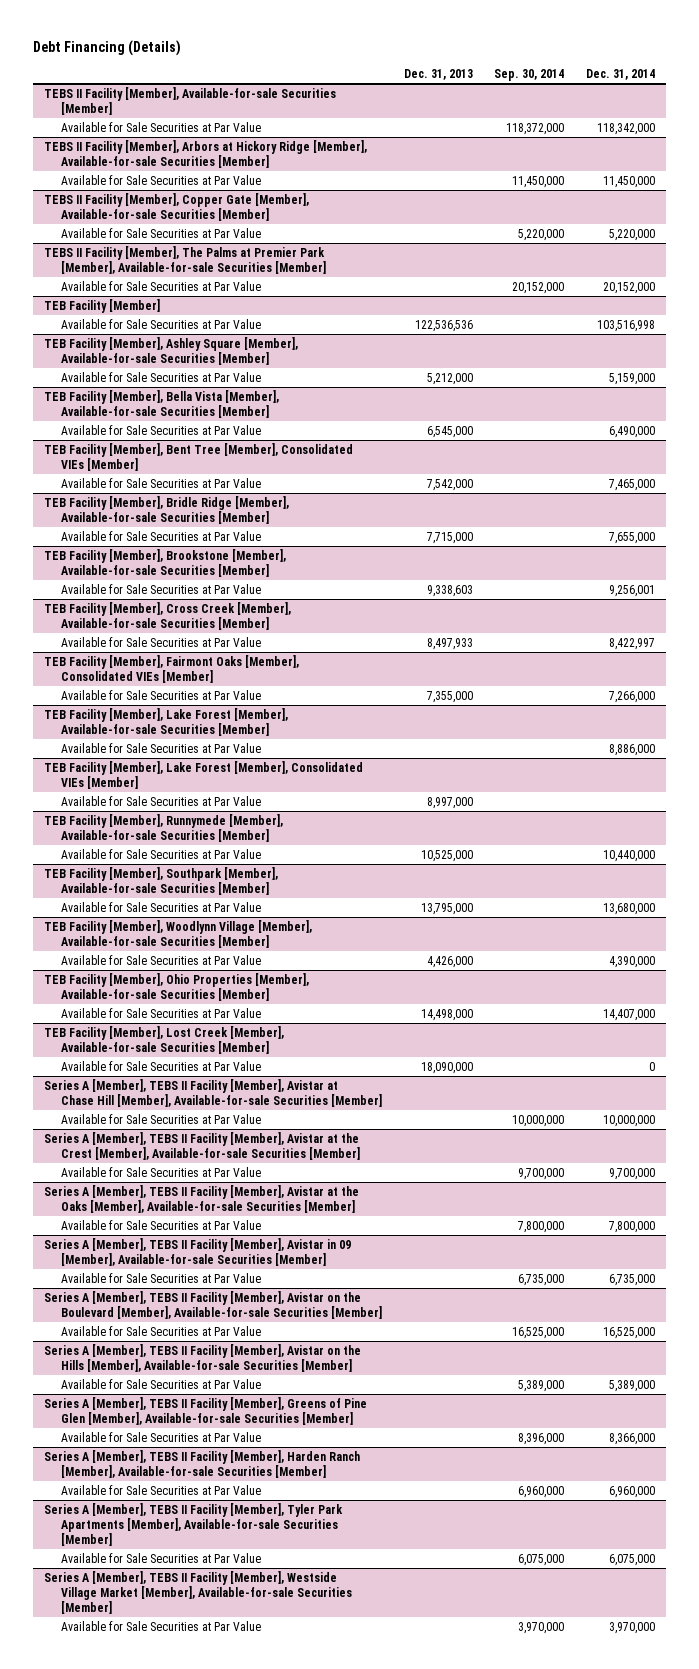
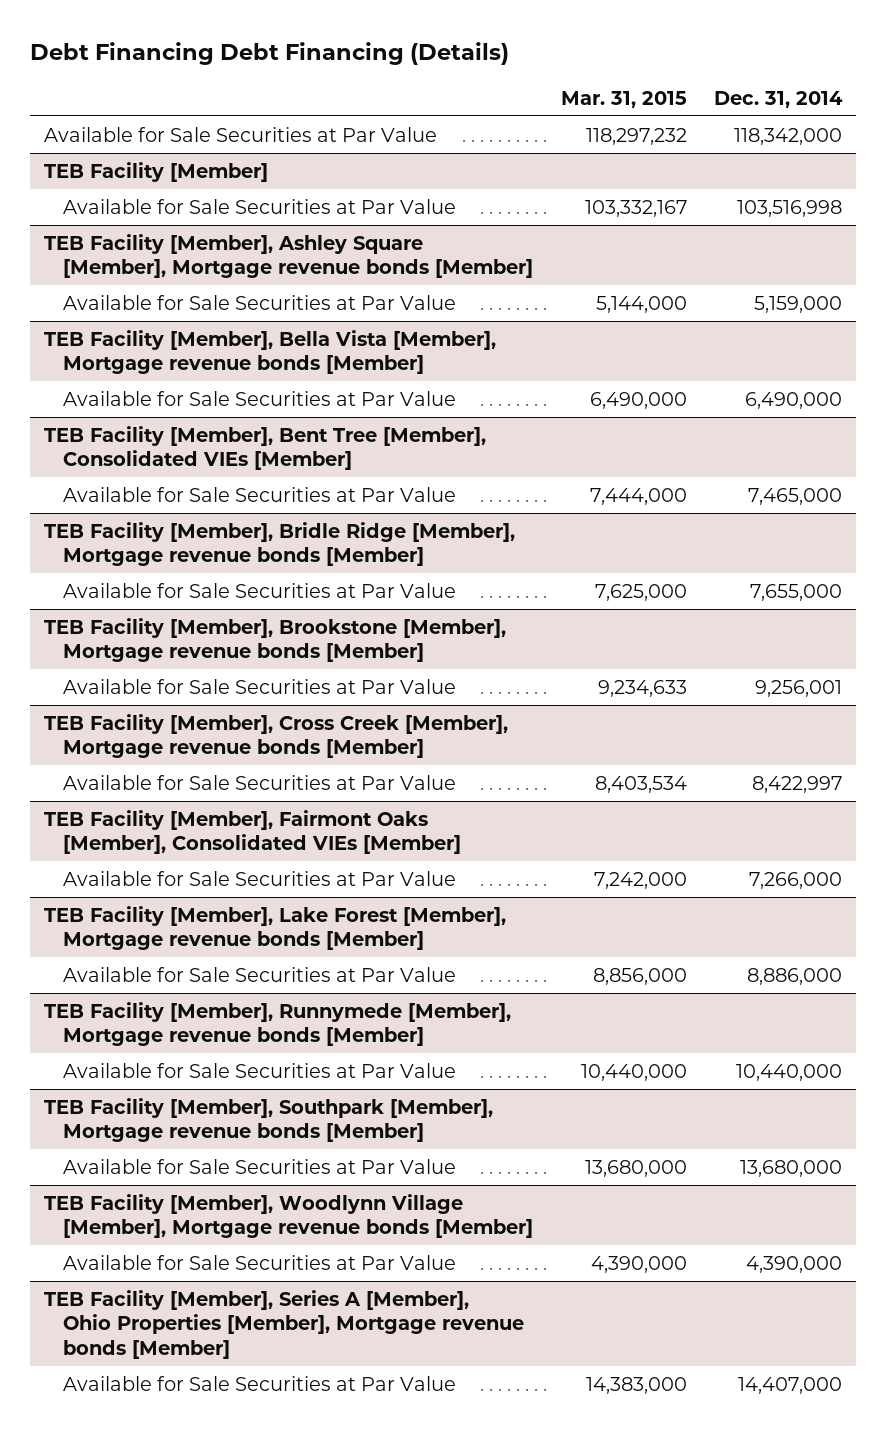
[33,40,182,57] Debt Financing (Details) -> [29,42,509,66] Debt Financing Debt Financing (Details)
[403,69,473,81] Dec. 31, 2013 -> none
[494,69,565,82] Sep. 30, 2014 -> none
none -> [560,90,687,108] Mar. 31, 2015
[44,86,337,116] TEBS II Facility [Member], Available-for-sale Securities [Member] -> none
[44,139,368,169] TEBS II Facility [Member], Arbors at Hickory Ridge [Member], Available-for-sale Securities [Member] -> none
[61,174,262,185] Available for Sale Securities at Par Value -> none
[44,192,310,222] TEBS II Facility [Member], Copper Gate [Member], Available-for-sale Securities [Member] -> none
[61,227,262,238] Available for Sale Securities at Par Value -> none
[44,245,327,275] TEBS II Facility [Member], The Palms at Premier Park [Member], Available-for-sale Securities [Member] -> none
[61,280,262,291] Available for Sale Securities at Par Value -> none
[44,336,299,366] TEB Facility [Member], Ashley Square [Member], Available-for-sale Securities [Member] -> none
none -> [43,233,534,279] TEB Facility [Member], Ashley Square [Member], Mortgage revenue bonds [Member]
[44,389,280,419] TEB Facility [Member], Bella Vista [Member], Available-for-sale Securities [Member] -> none
none -> [43,329,496,375] TEB Facility [Member], Bella Vista [Member], Mortgage revenue bonds [Member]
[44,495,290,525] TEB Facility [Member], Bridle Ridge [Member], Available-for-sale Securities [Member] -> none
none -> [43,521,515,567] TEB Facility [Member], Bridle Ridge [Member], Mortgage revenue bonds [Member]
[44,548,287,578] TEB Facility [Member], Brookstone [Member], Available-for-sale Securities [Member] -> none
none -> [43,617,506,663] TEB Facility [Member], Brookstone [Member], Mortgage revenue bonds [Member]
[44,601,292,631] TEB Facility [Member], Cross Creek [Member], Available-for-sale Securities [Member] -> none
none -> [43,713,508,759] TEB Facility [Member], Cross Creek [Member], Mortgage revenue bonds [Member]
[44,707,289,737] TEB Facility [Member], Lake Forest [Member], Available-for-sale Securities [Member] -> none
none -> [43,905,506,951] TEB Facility [Member], Lake Forest [Member], Mortgage revenue bonds [Member]
[44,760,364,790] TEB Facility [Member], Lake Forest [Member], Consolidated VIEs [Member] -> none
[61,795,262,806] Available for Sale Securities at Par Value -> none
[44,813,284,843] TEB Facility [Member], Runnymede [Member], Available-for-sale Securities [Member] -> none
none -> [43,1001,511,1047] TEB Facility [Member], Runnymede [Member], Mortgage revenue bonds [Member]
[44,866,279,896] TEB Facility [Member], Southpark [Member], Available-for-sale Securities [Member] -> none
none -> [43,1097,493,1143] TEB Facility [Member], Southpark [Member], Mortgage revenue bonds [Member]
[44,919,313,949] TEB Facility [Member], Woodlynn Village [Member], Available-for-sale Securities [Member] -> none
none -> [43,1193,534,1239] TEB Facility [Member], Woodlynn Village [Member], Mortgage revenue bonds [Member]
[44,972,310,1002] TEB Facility [Member], Ohio Properties [Member], Available-for-sale Securities [Member] -> none
none -> [43,1289,525,1360] TEB Facility [Member], Series A [Member], Ohio Properties [Member], Mortgage revenue bonds [Member]
[44,1025,285,1055] TEB Facility [Member], Lost Creek [Member], Available-for-sale Securities [Member] -> none
[61,1060,262,1071] Available for Sale Securities at Par Value -> none
[44,1078,383,1108] Series A [Member], TEBS II Facility [Member], Avistar at Chase Hill [Member], Available-for-sale Securities [Member] -> none
[61,1113,262,1124] Available for Sale Securities at Par Value -> none
[44,1131,361,1161] Series A [Member], TEBS II Facility [Member], Avistar at the Crest [Member], Available-for-sale Securities [Member] -> none
[61,1166,262,1177] Available for Sale Securities at Par Value -> none
[44,1184,360,1214] Series A [Member], TEBS II Facility [Member], Avistar at the Oaks [Member], Available-for-sale Securities [Member] -> none
[61,1219,262,1230] Available for Sale Securities at Par Value -> none
[44,1237,352,1267] Series A [Member], TEBS II Facility [Member], Avistar in 09 [Member], Available-for-sale Securities [Member] -> none
[61,1272,262,1283] Available for Sale Securities at Par Value -> none
[44,1290,383,1320] Series A [Member], TEBS II Facility [Member], Avistar on the Boulevard [Member], Available-for-sale Securities [Member] -> none
[61,1325,262,1336] Available for Sale Securities at Par Value -> none
[44,1343,362,1373] Series A [Member], TEBS II Facility [Member], Avistar on the Hills [Member], Available-for-sale Securities [Member] -> none
[61,1378,262,1389] Available for Sale Securities at Par Value -> none
[44,1396,368,1426] Series A [Member], TEBS II Facility [Member], Greens of Pine Glen [Member], Available-for-sale Securities [Member] -> none
[61,1431,262,1442] Available for Sale Securities at Par Value -> none
[44,1449,361,1479] Series A [Member], TEBS II Facility [Member], Harden Ranch [Member], Available-for-sale Securities [Member] -> none
[61,1484,262,1495] Available for Sale Securities at Par Value -> none
[44,1502,344,1547] Series A [Member], TEBS II Facility [Member], Tyler Park Apartments [Member], Available-for-sale Securities [Member] -> none
[61,1552,262,1563] Available for Sale Securities at Par Value -> none
[44,1570,353,1615] Series A [Member], TEBS II Facility [Member], Westside Village Market [Member], Available-for-sale Securities [Member] -> none
[61,1620,262,1631] Available for Sale Securities at Par Value -> none

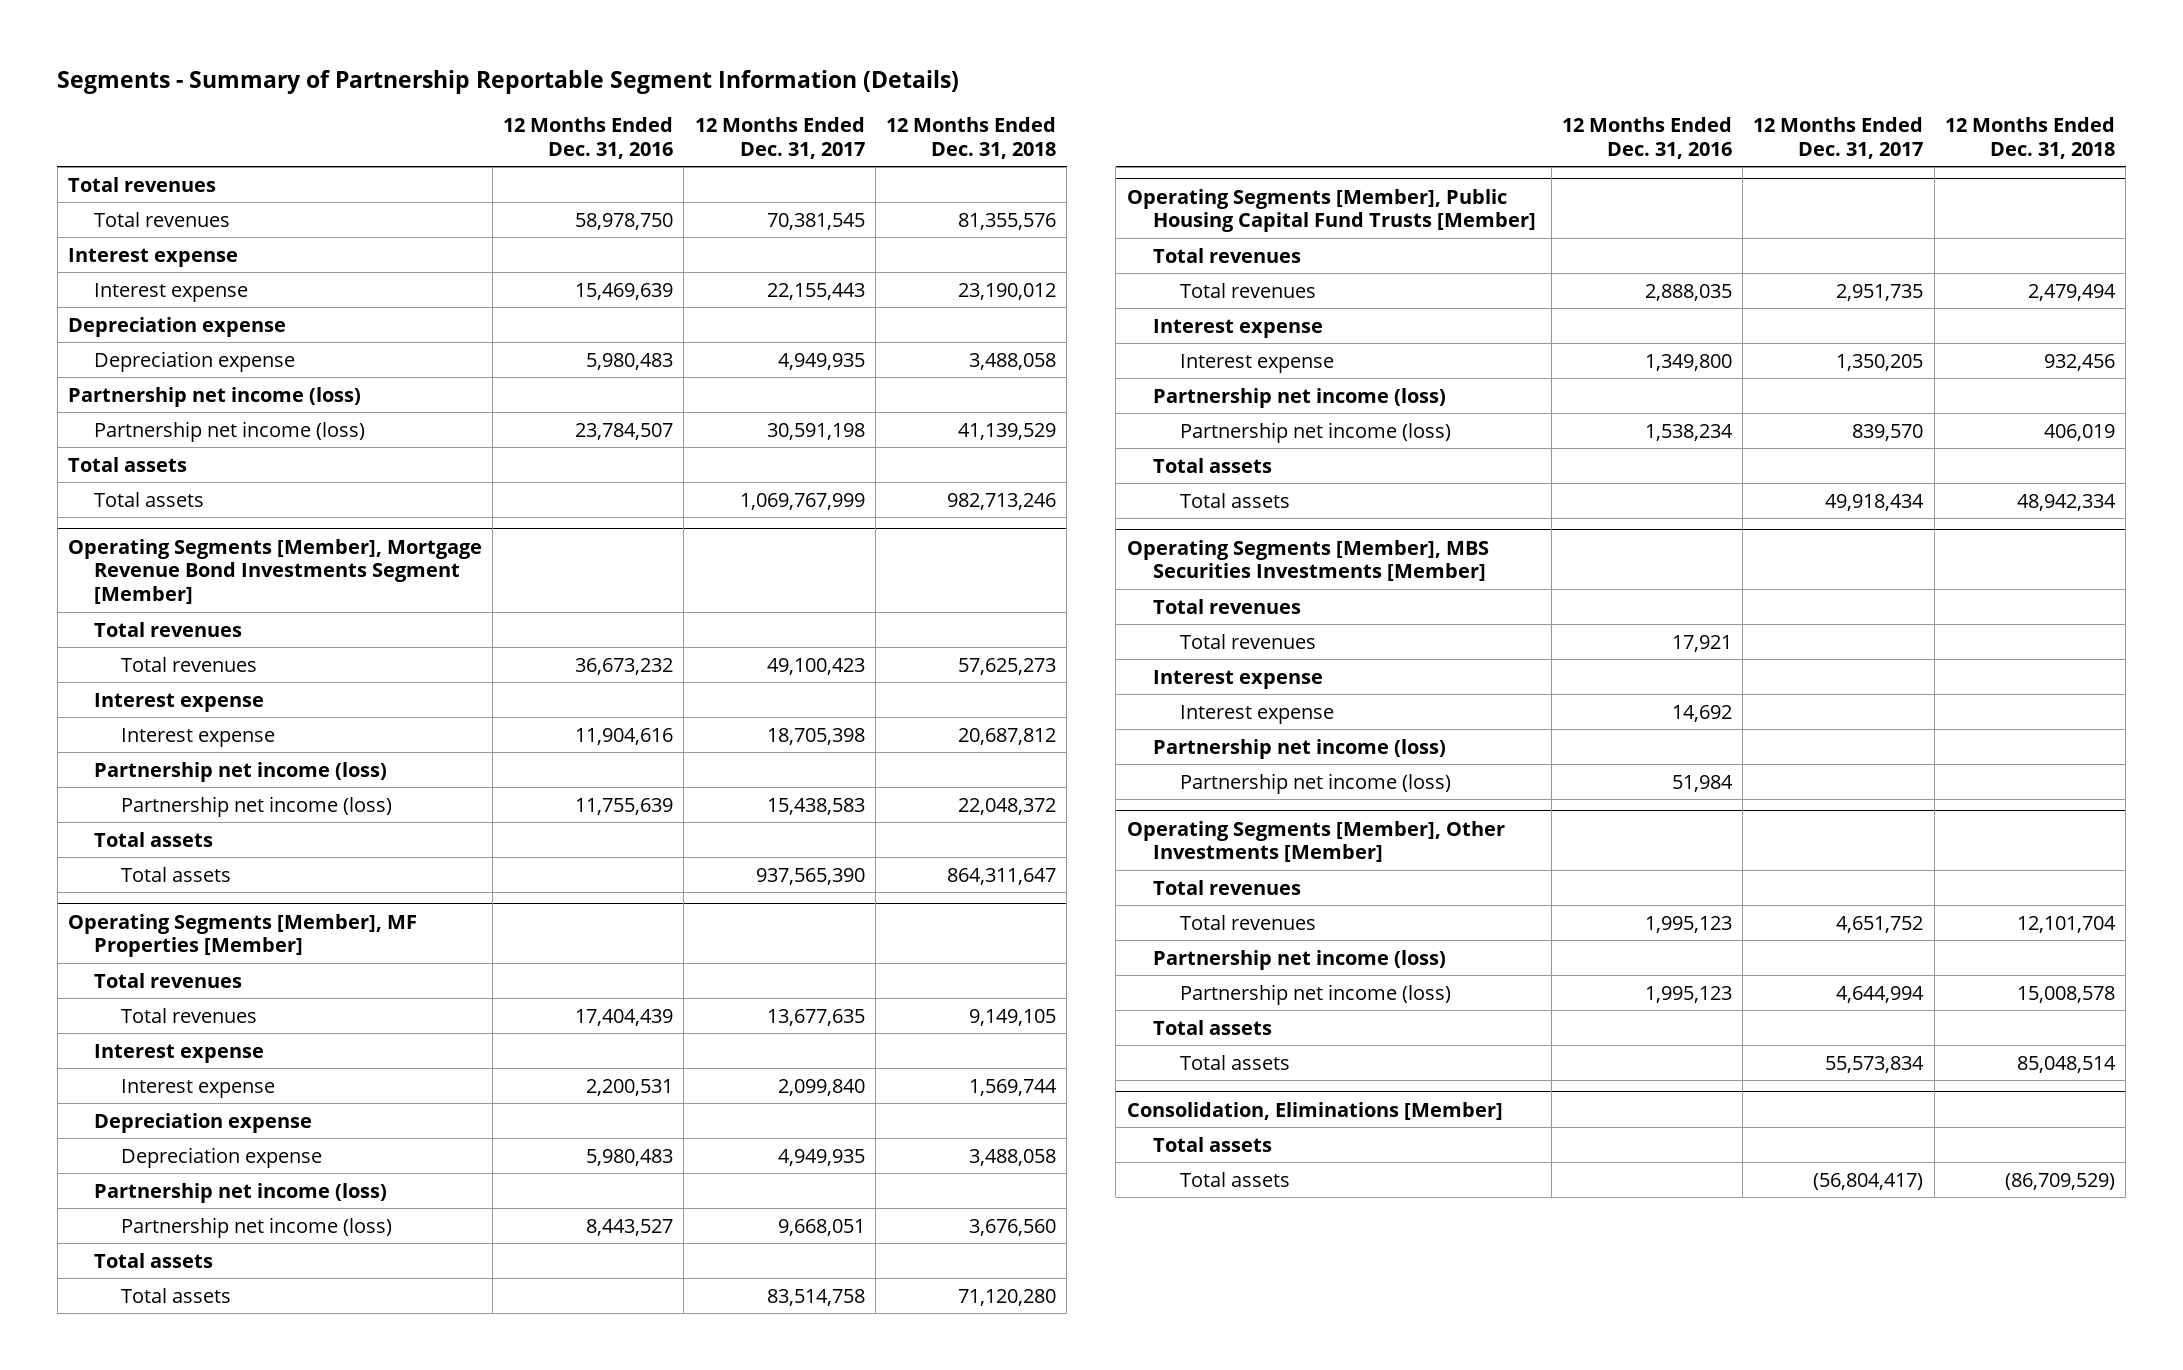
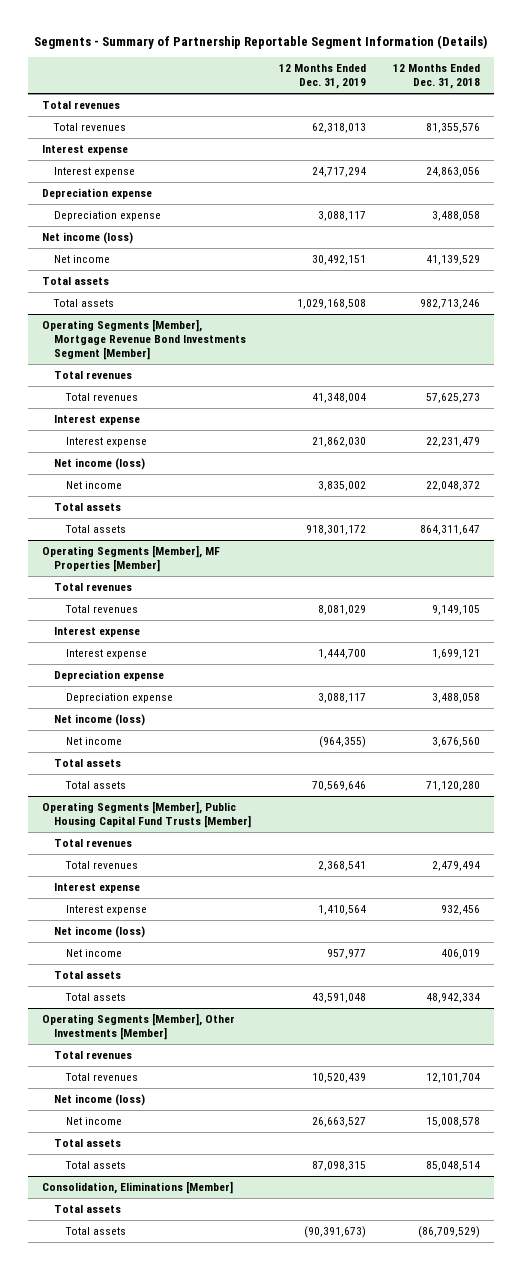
[503,116,674,159] 12 Months Ended Dec. 31, 2016 -> none
[694,116,865,159] 12 Months Ended Dec. 31, 2017 -> none
none -> [278,64,366,90] 12 Months Ended Dec. 31, 2019
[958,282,1057,300] 23,190,012 -> [426,167,481,178] 24,863,056
[67,386,361,407] Partnership net income (loss) -> [41,232,133,245] Net income (loss)
[94,420,366,442] Partnership net income (loss) -> [54,255,111,264] Net income
[958,727,1057,745] 20,687,812 -> [426,437,481,448] 22,231,479
[94,761,388,782] Partnership net income (loss) -> [54,458,146,471] Net income (loss)
[121,795,393,817] Partnership net income (loss) -> [66,481,123,490] Net income
[969,1078,1058,1096] 1,569,744 -> [432,649,481,660] 1,699,121
[94,1182,388,1203] Partnership net income (loss) -> [54,714,146,727] Net income (loss)
[121,1216,393,1238] Partnership net income (loss) -> [66,737,123,746] Net income
[1153,387,1447,408] Partnership net income (loss) -> [54,926,146,939] Net income (loss)
[1179,421,1451,443] Partnership net income (loss) -> [66,949,123,958] Net income
[1126,539,1489,582] Operating Segments [Member], MBS Securities Investments [Member] -> none
[1153,598,1302,614] Total revenues -> none
[1179,633,1316,649] Total revenues -> none
[1153,669,1324,689] Interest expense -> none
[1179,704,1334,724] Interest expense -> none
[1153,738,1447,759] Partnership net income (loss) -> none
[1179,772,1451,794] Partnership net income (loss) -> none
[1153,949,1447,970] Partnership net income (loss) -> [54,1094,146,1107] Net income (loss)
[1179,983,1451,1005] Partnership net income (loss) -> [66,1117,123,1126] Net income

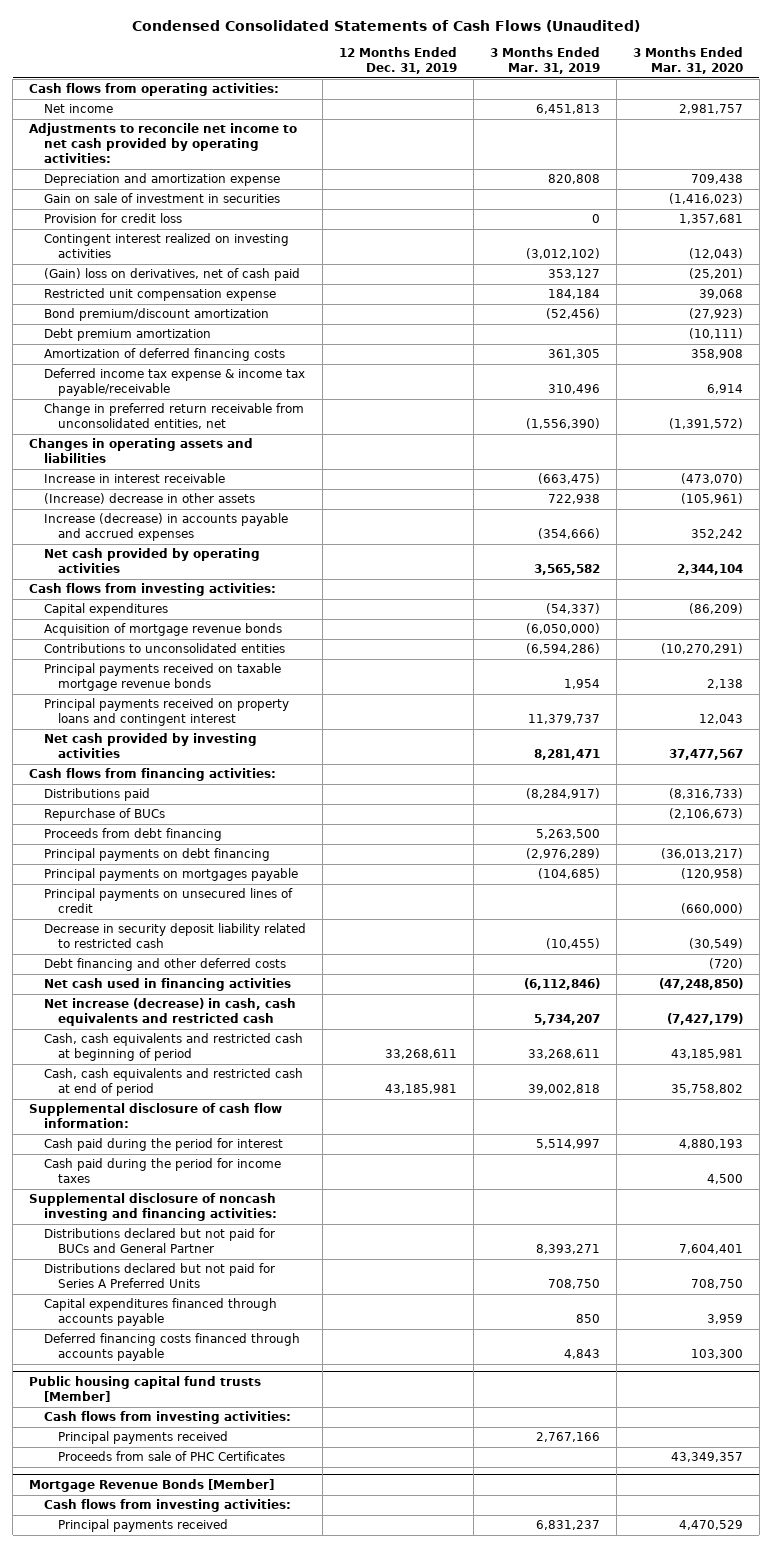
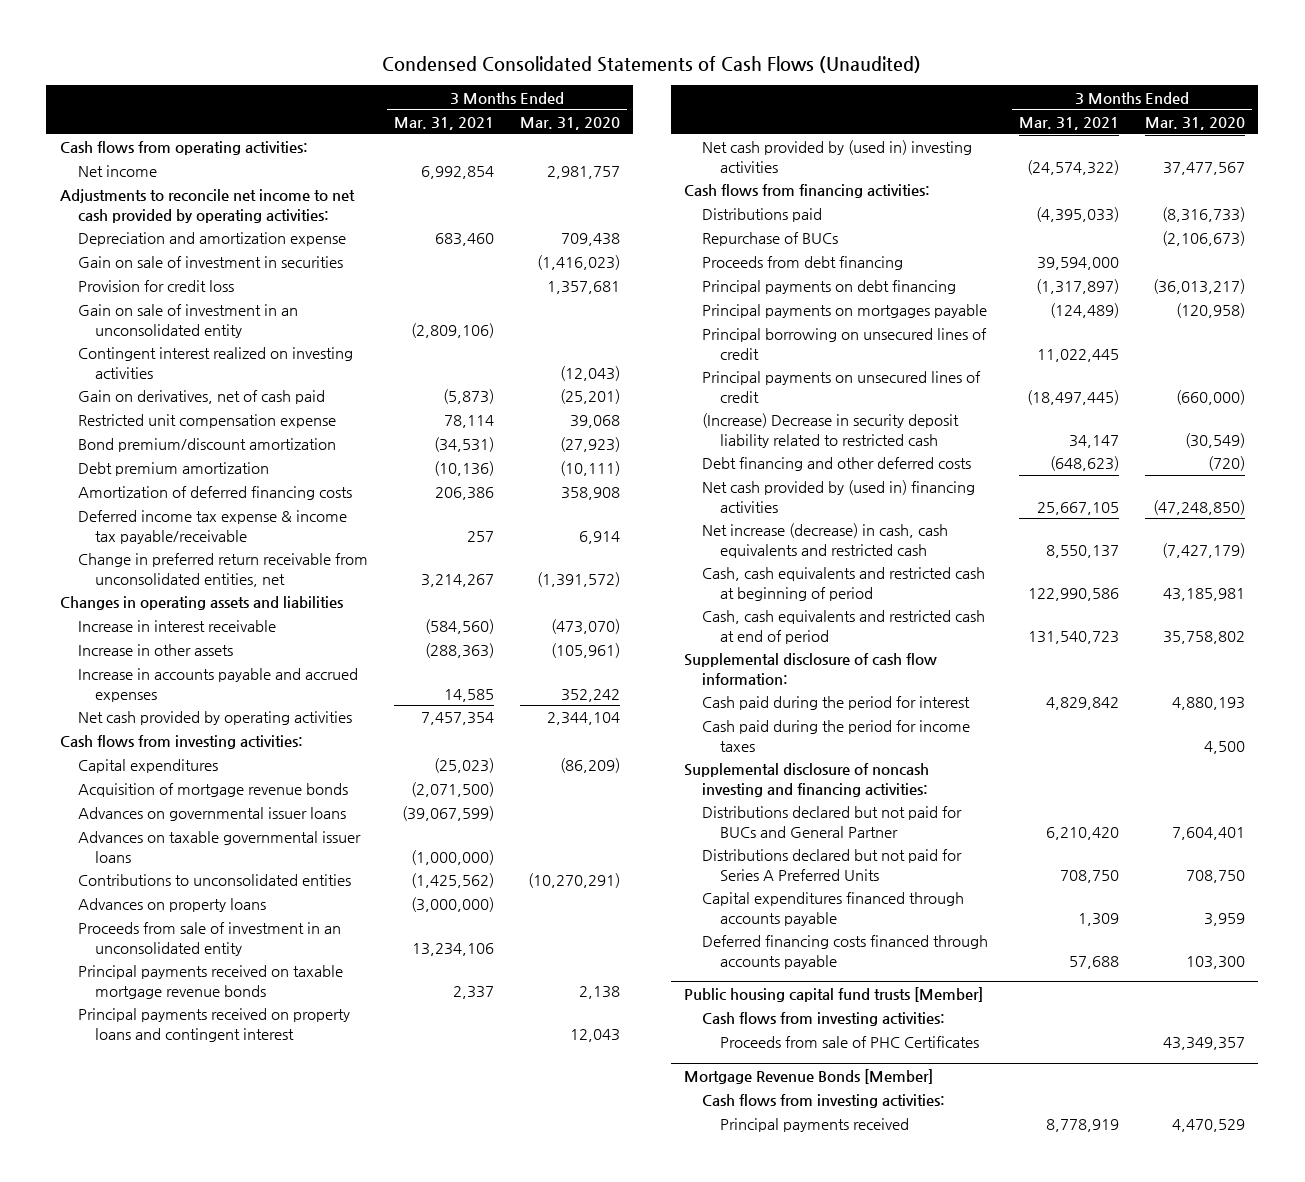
[338,46,457,74] 12 Months Ended Dec. 31, 2019 -> none
[489,46,600,74] 3 Months Ended Mar. 31, 2019 -> none
none -> [393,116,494,130] Mar. 31, 2021
none -> [77,304,298,338] Gain on sale of investment in an unconsolidated entity
[43,268,300,282] (Gain) loss on derivatives, net of cash paid -> [77,390,325,405] Gain on derivatives, net of cash paid
[43,493,255,505] (Increase) decrease in other assets -> [77,644,233,657] Increase in other assets
[43,513,288,542] Increase (decrease) in accounts payable and accrued expenses -> [77,668,358,702] Increase in accounts payable and accrued expenses
none -> [77,807,346,822] Advances on governmental issuer loans
none -> [77,831,361,863] Advances on taxable governmental issuer loans
none -> [77,898,266,913] Advances on property loans
none -> [77,922,341,956] Proceeds from sale of investment in an unconsolidated entity
[43,733,257,759] Net cash provided by investing activities -> [702,140,973,173] Net cash provided by (used in) investing activities
none -> [702,328,988,360] Principal borrowing on unsecured lines of credit
[43,923,306,949] Decrease in security deposit liability related to restricted cash -> [702,413,960,448] (Increase) Decrease in security deposit liability related to restricted cash
[43,978,291,992] Net cash used in financing activities -> [702,480,976,513] Net cash provided by (used in) financing activities
[58,1431,229,1445] Principal payments received -> none

